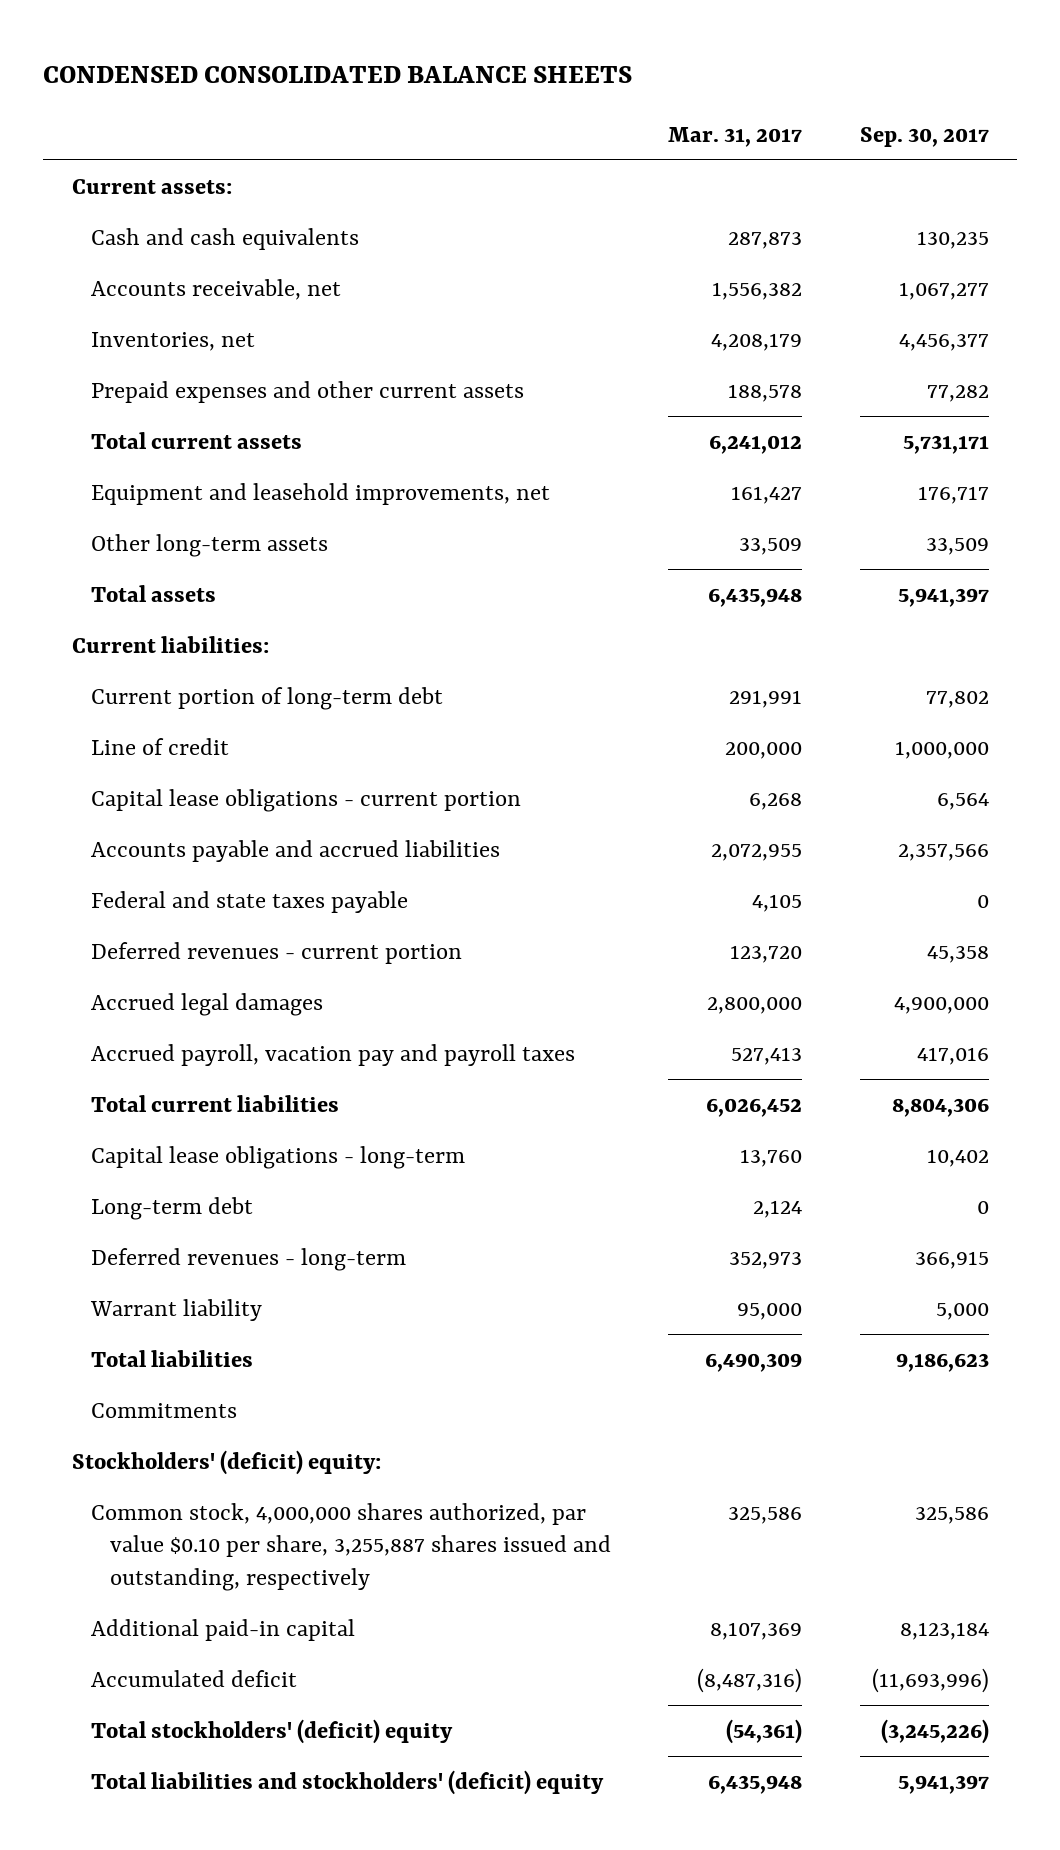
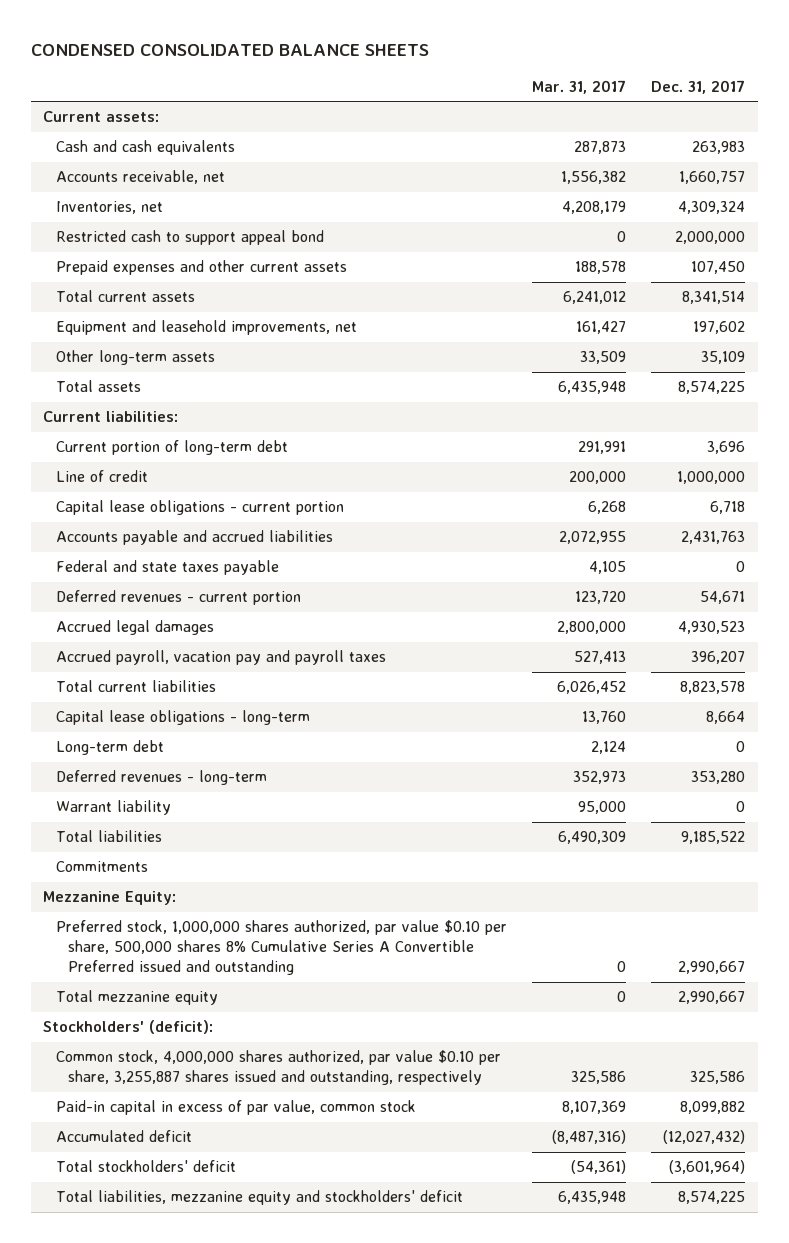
[859,126,989,147] Sep. 30, 2017 -> none
none -> [651,79,746,94] Dec. 31, 2017
none -> [55,230,324,246] Restricted cash to support appeal bond
none -> [43,891,177,906] Mezzanine Equity:
none -> [55,920,507,976] Preferred stock, 1,000,000 shares authorized, par value $0.10 per share, 500,000 shares 8% Cumulative Series A Convertible Preferred issued and outstanding
none -> [55,990,218,1006] Total mezzanine equity
[71,1449,381,1475] Stockholders' (deficit) equity: -> [43,1020,214,1035] Stockholders' (deficit):
[90,1618,355,1641] Additional paid-in capital -> [55,1100,416,1116] Paid-in capital in excess of par value, common stock
[90,1718,453,1744] Total stockholders' (deficit) equity -> [55,1160,236,1173] Total stockholders' deficit
[90,1769,604,1795] Total liabilities and stockholders' (deficit) equity -> [55,1190,463,1206] Total liabilities, mezzanine equity and stockholders' deficit

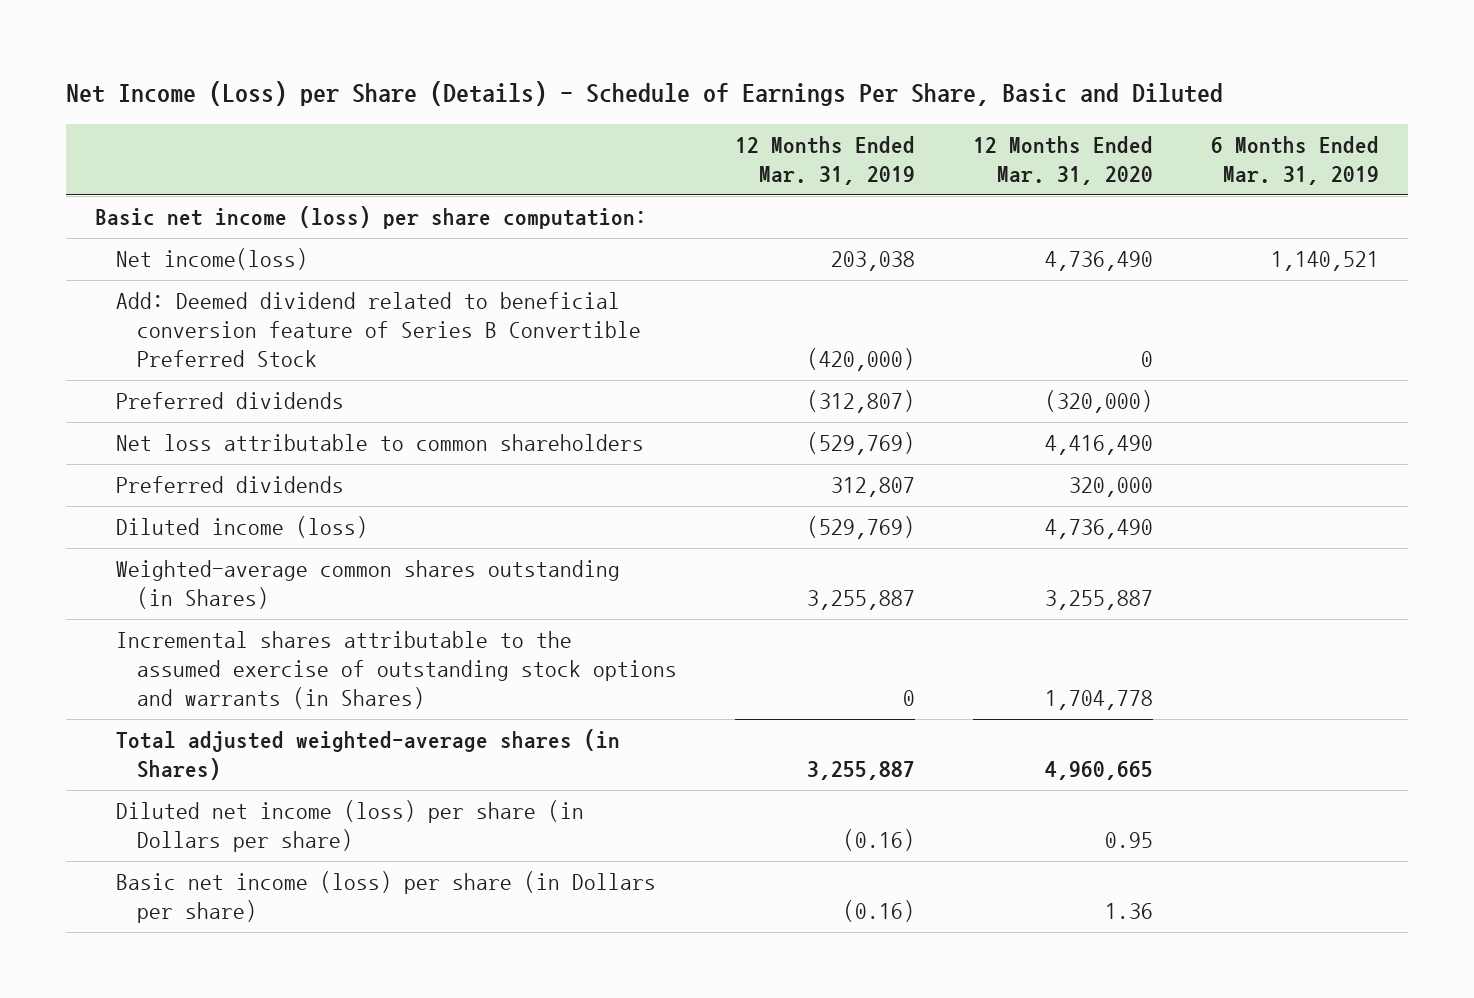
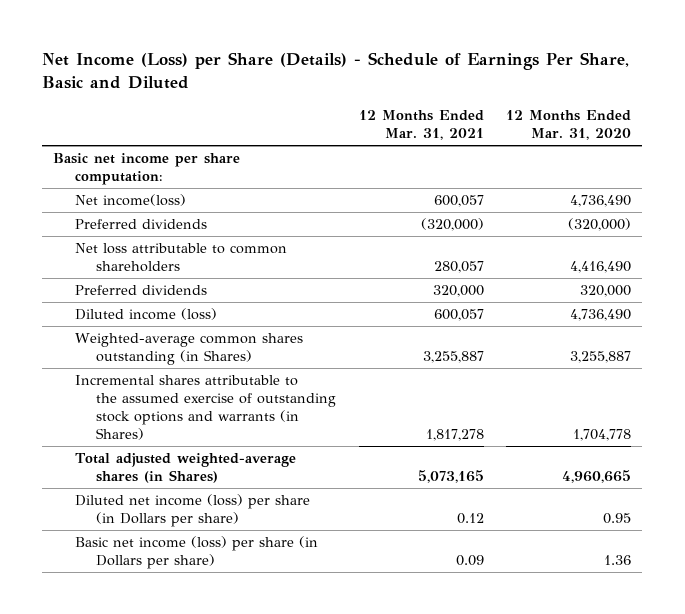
[734,135,915,186] 12 Months Ended Mar. 31, 2019 -> none
[1210,135,1379,186] 6 Months Ended Mar. 31, 2019 -> none
none -> [358,110,484,141] 12 Months Ended Mar. 31, 2021
[95,205,648,229] Basic net income (loss) per share computation: -> [53,153,241,186] Basic net income per share computation:
[116,291,641,368] Add: Deemed dividend related to beneficial conversion feature of Series B Convertible Preferred Stock -> none

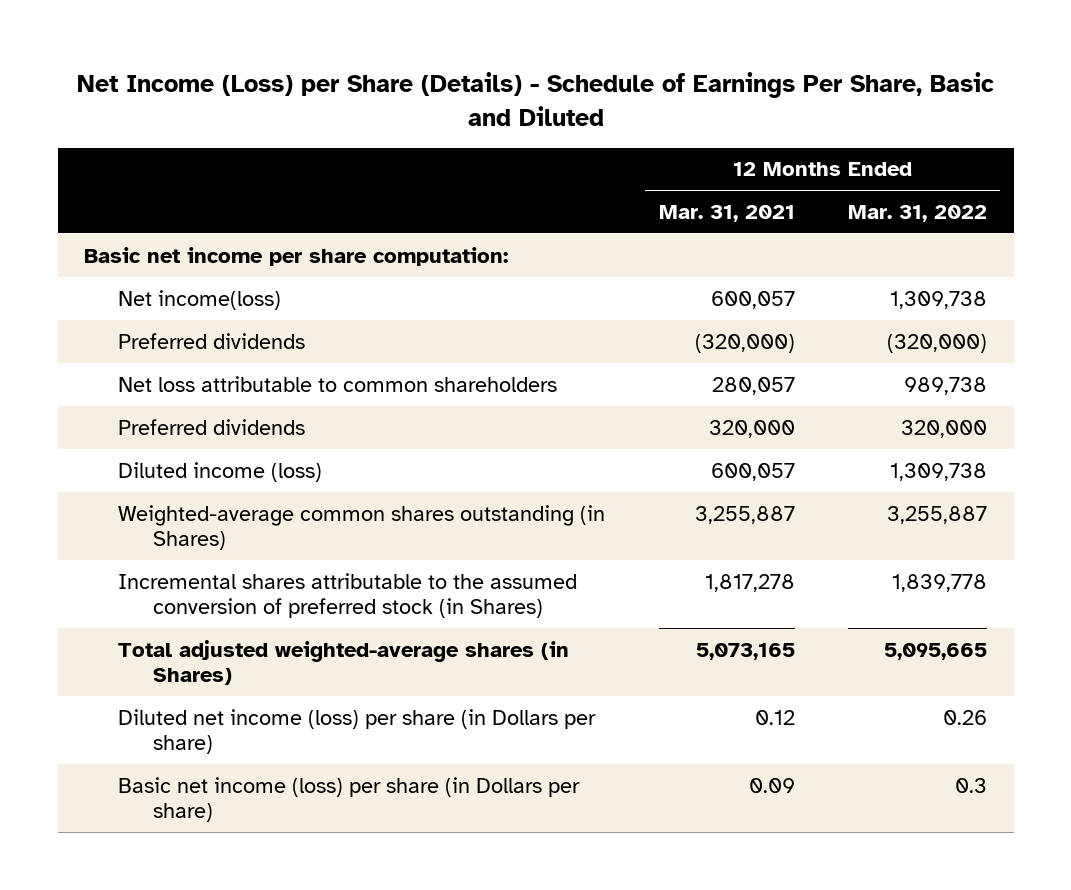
[506,110,632,141] 12 Months Ended Mar. 31, 2020 -> none
none -> [848,205,988,223] Mar. 31, 2022
[74,375,337,441] Incremental shares attributable to the assumed exercise of outstanding stock options and warrants (in Shares) -> [118,572,578,619] Incremental shares attributable to the assumed conversion of preferred stock (in Shares)

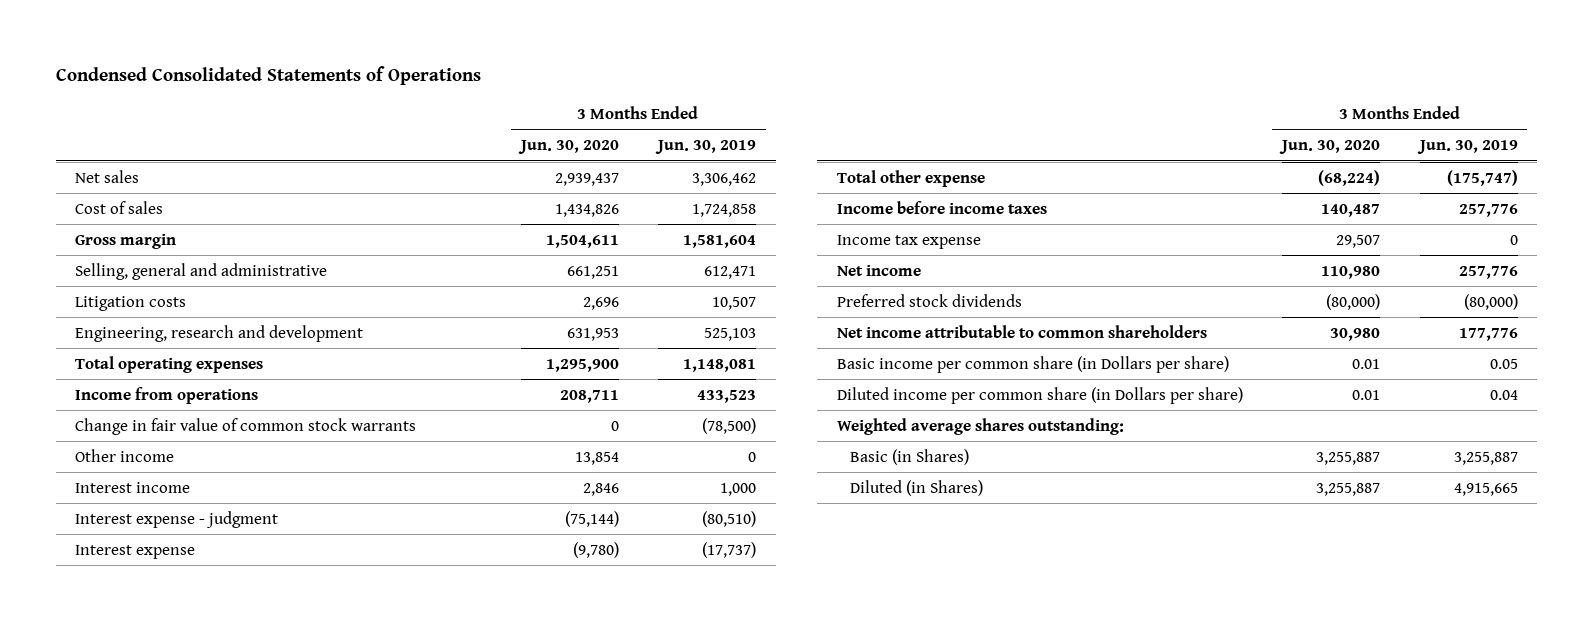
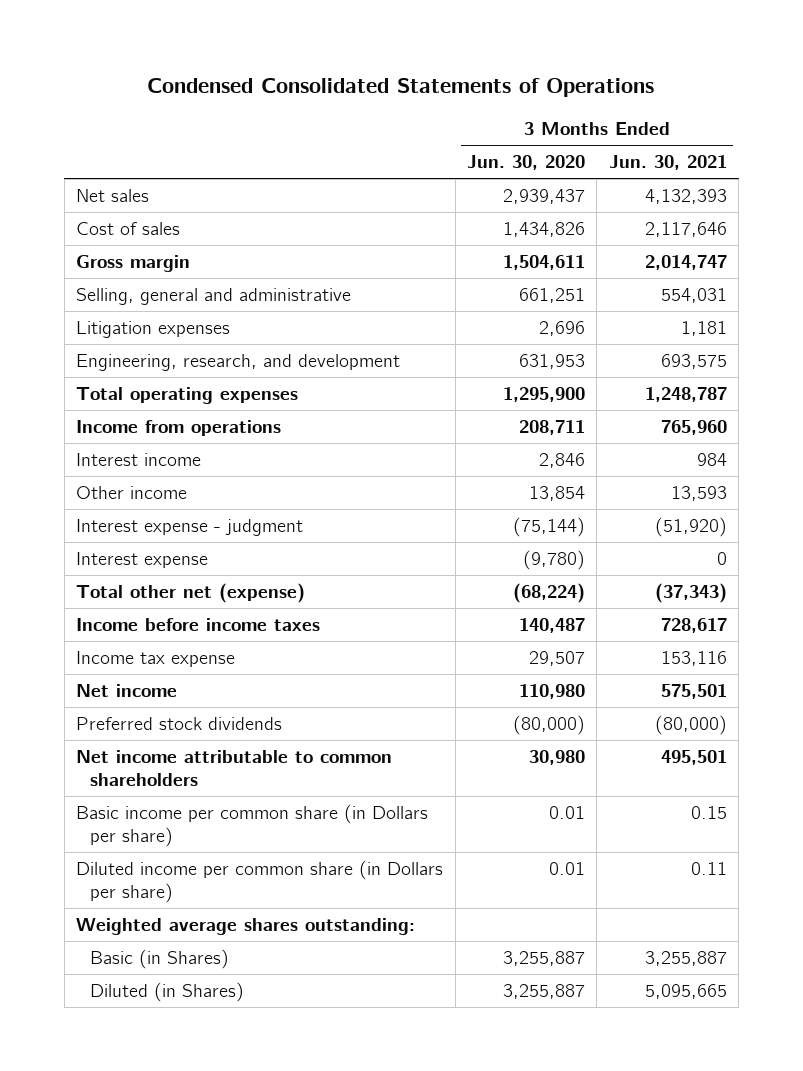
[655,140,757,155] Jun. 30, 2019 -> none
none -> [608,155,727,171] Jun. 30, 2021
[75,295,187,311] Litigation costs -> [76,321,231,339] Litigation expenses
[75,324,364,342] Engineering, research and development -> [76,354,401,372] Engineering, research, and development
[75,417,417,435] Change in fair value of common stock warrants -> none
[75,448,175,462] Other income -> [76,486,188,500] Other income
[836,169,985,187] Total other expense -> [76,583,306,604] Total other net (expense)

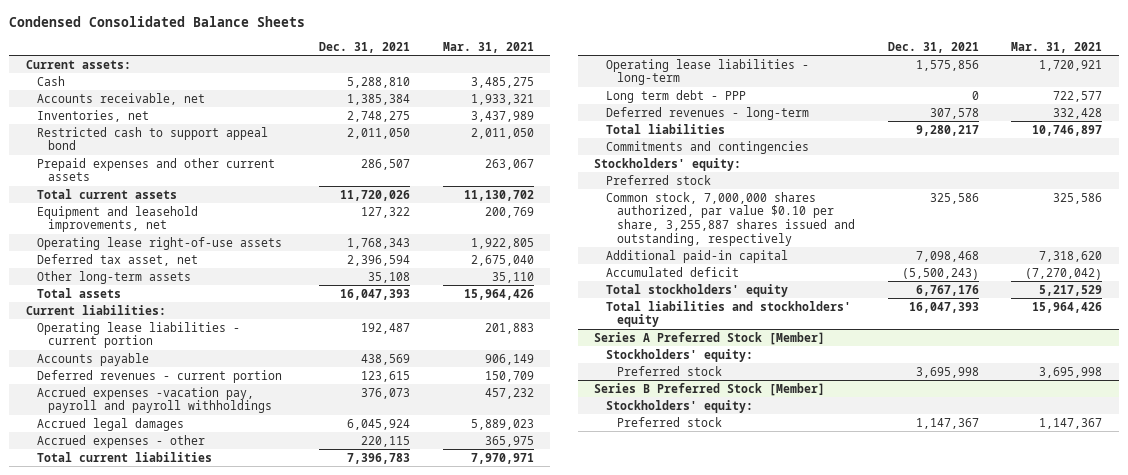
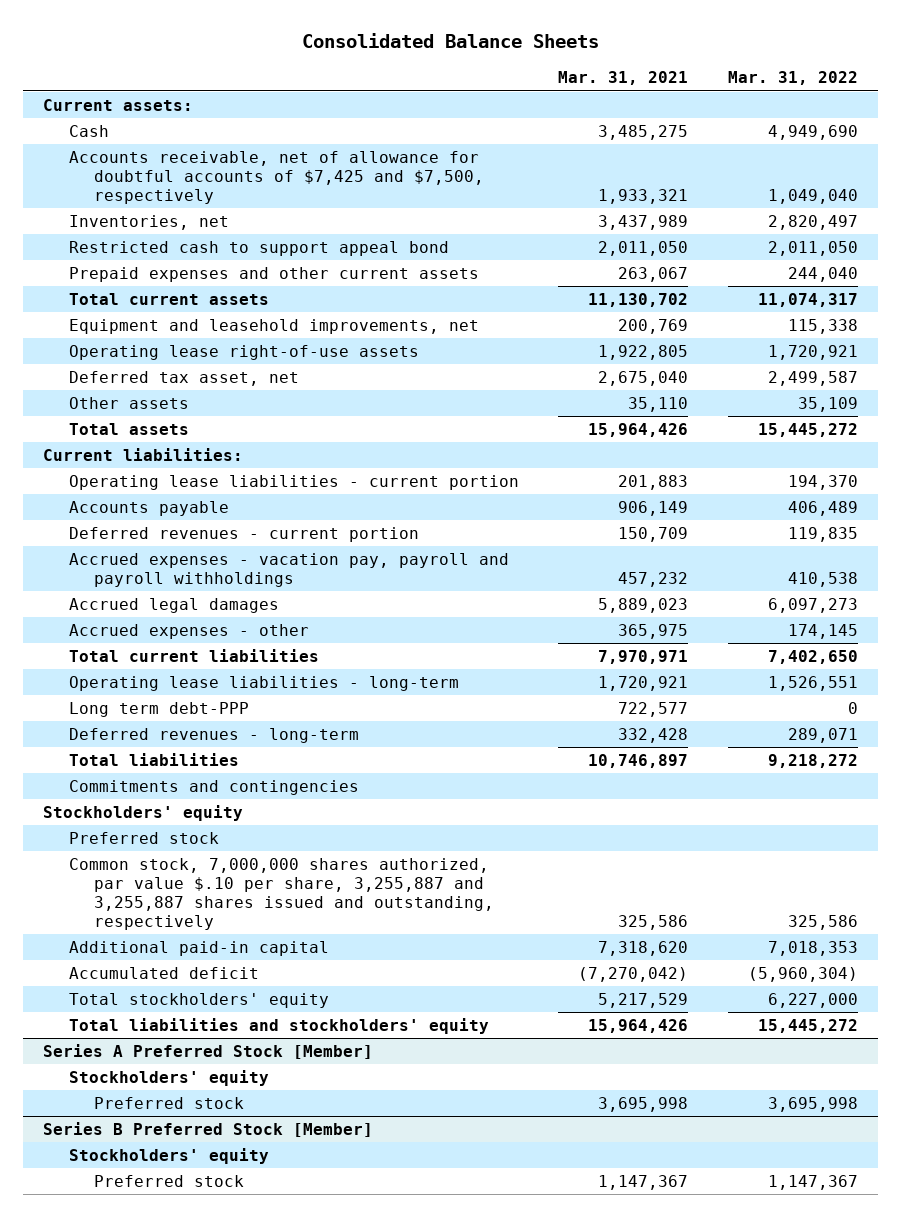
[9,15,306,27] Condensed Consolidated Balance Sheets -> [301,33,599,49] Consolidated Balance Sheets
[318,41,410,53] Dec. 31, 2021 -> none
none -> [728,71,859,86] Mar. 31, 2022
[36,92,205,105] Accounts receivable, net -> [68,151,484,205] Accounts receivable, net of allowance for doubtful accounts of $7,425 and $7,500, respectively
[36,270,191,284] Other long-term assets -> [68,397,189,410] Other assets
[36,386,272,414] Accrued expenses -vacation pay, payroll and payroll withholdings -> [68,553,509,588] Accrued expenses - vacation pay, payroll and payroll withholdings
[605,89,746,103] Long term debt - PPP -> [68,702,249,718] Long term debt-PPP
[594,157,742,171] Stockholders' equity: -> [43,805,244,822] Stockholders' equity
[605,191,855,246] Common stock, 7,000,000 shares authorized, par value $0.10 per share, 3,255,887 shares issued and outstanding, respectively -> [68,858,494,931] Common stock, 7,000,000 shares authorized, par value $.10 per share, 3,255,887 and 3,255,887 shares issued and outstanding, respectively
[605,348,753,362] Stockholders' equity: -> [68,1070,269,1087] Stockholders' equity
[605,399,753,413] Stockholders' equity: -> [68,1148,269,1165] Stockholders' equity

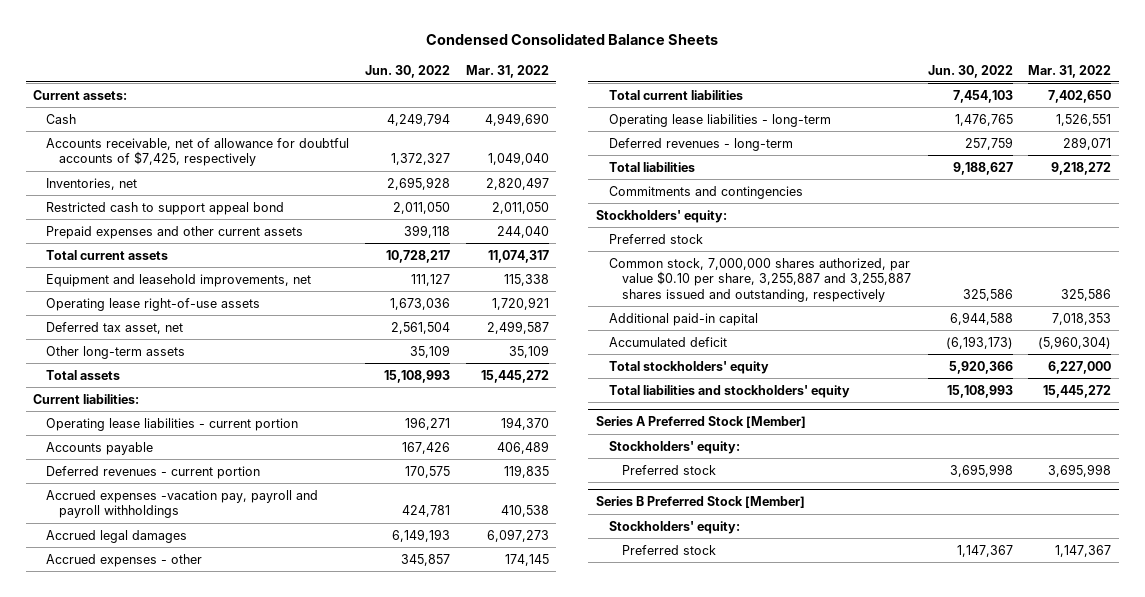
[301,33,599,49] Consolidated Balance Sheets -> [426,33,719,46] Condensed Consolidated Balance Sheets
[558,71,689,86] Mar. 31, 2021 -> none
none -> [364,64,450,78] Jun. 30, 2022
[68,151,484,205] Accounts receivable, net of allowance for doubtful accounts of $7,425 and $7,500, respectively -> [46,137,350,167] Accounts receivable, net of allowance for doubtful accounts of $7,425, respectively
[68,397,189,410] Other assets -> [46,345,186,359] Other long-term assets
[68,553,509,588] Accrued expenses - vacation pay, payroll and payroll withholdings -> [46,489,319,519] Accrued expenses -vacation pay, payroll and payroll withholdings
[68,702,249,718] Long term debt-PPP -> none
[43,805,244,822] Stockholders' equity -> [596,209,728,223] Stockholders' equity:
[68,858,494,931] Common stock, 7,000,000 shares authorized, par value $.10 per share, 3,255,887 and 3,255,887 shares issued and outstanding, respectively -> [608,257,911,302] Common stock, 7,000,000 shares authorized, par value $0.10 per share, 3,255,887 and 3,255,887 shares issued and outstanding, respectively
[68,1070,269,1087] Stockholders' equity -> [608,440,740,454] Stockholders' equity:
[68,1148,269,1165] Stockholders' equity -> [608,520,740,534] Stockholders' equity:

